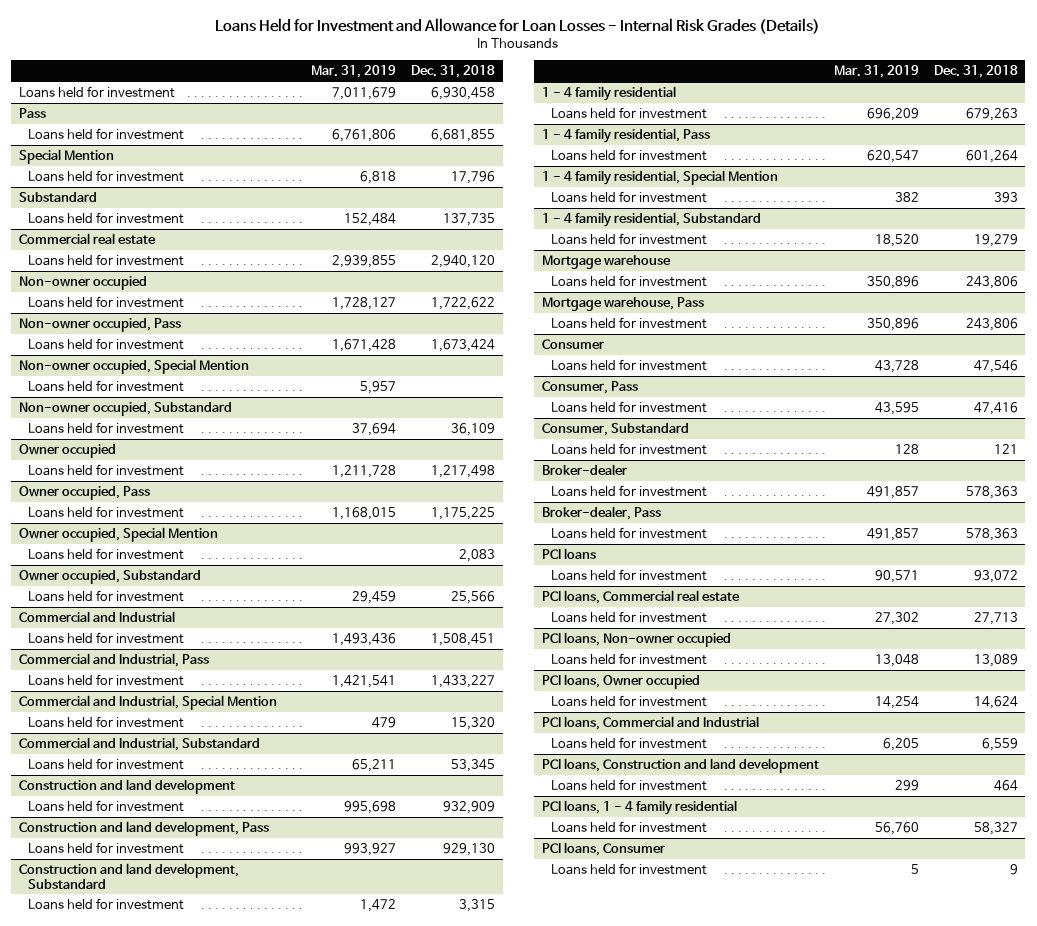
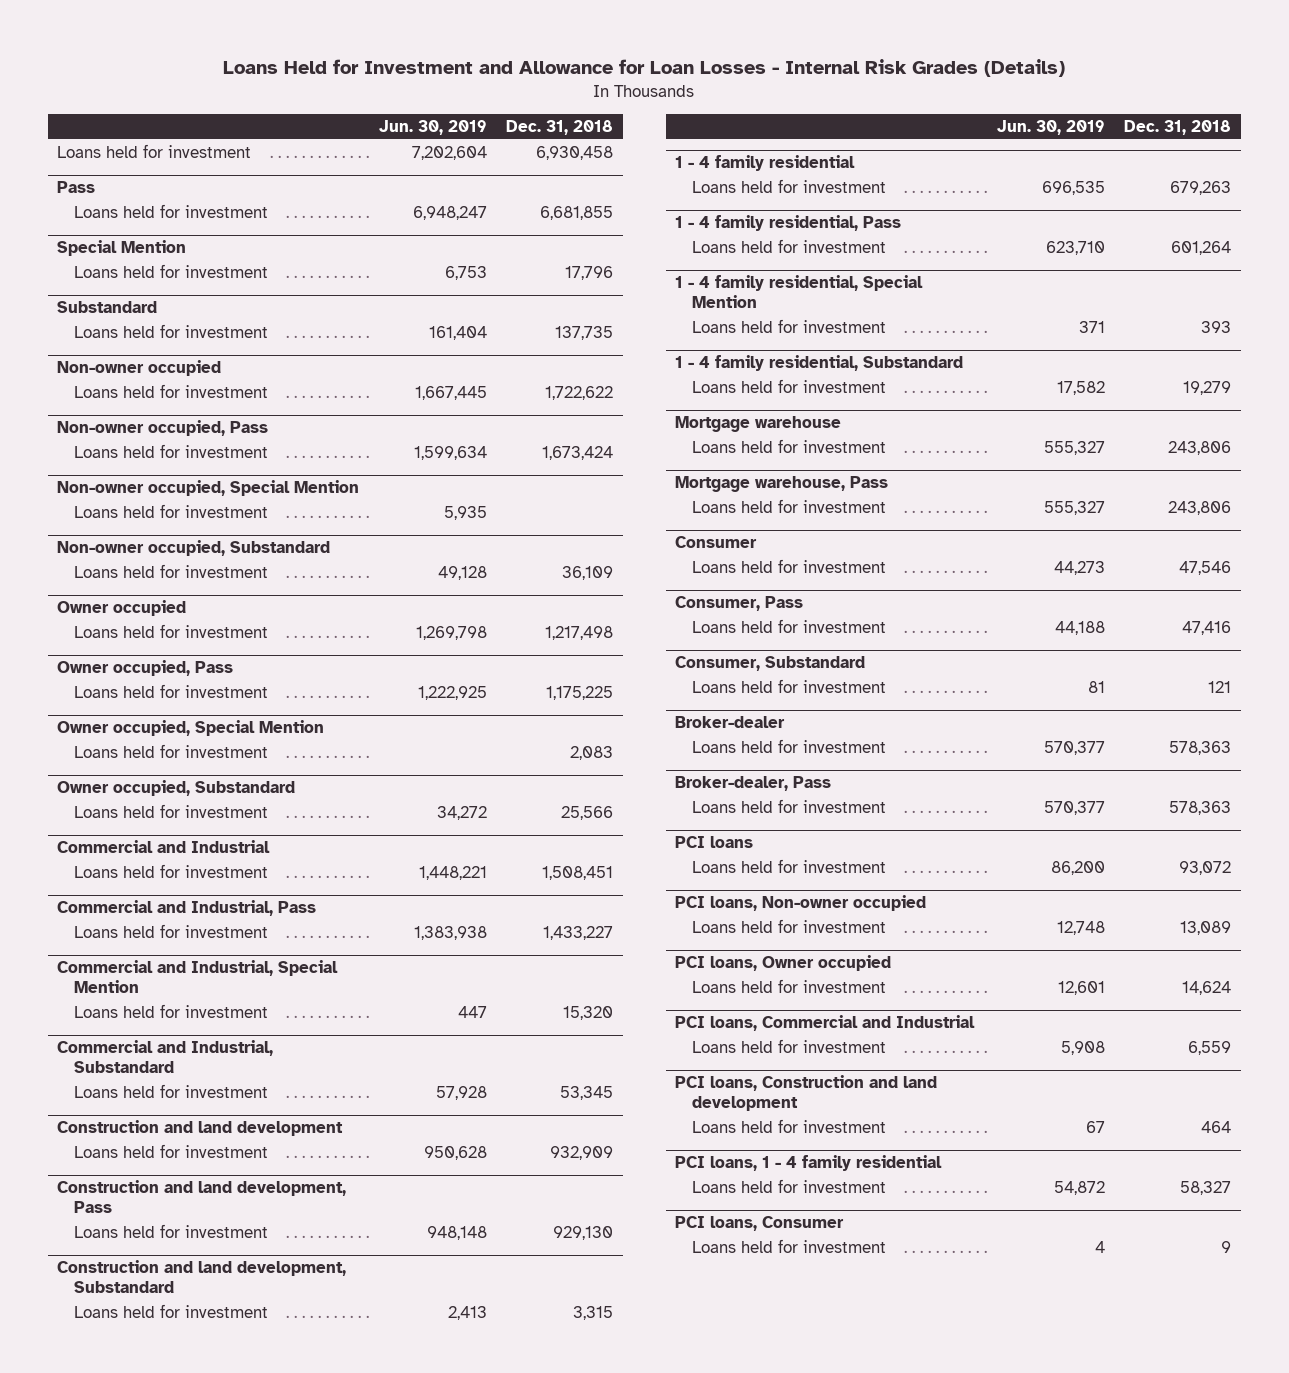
[310,65,396,79] Mar. 31, 2019 -> none
none -> [378,120,487,136] Jun. 30, 2019
[18,232,156,244] Commercial real estate -> none
[28,253,185,266] Loans held for investment -> none
[541,589,740,604] PCI loans, Commercial real estate -> none
[551,610,708,623] Loans held for investment -> none

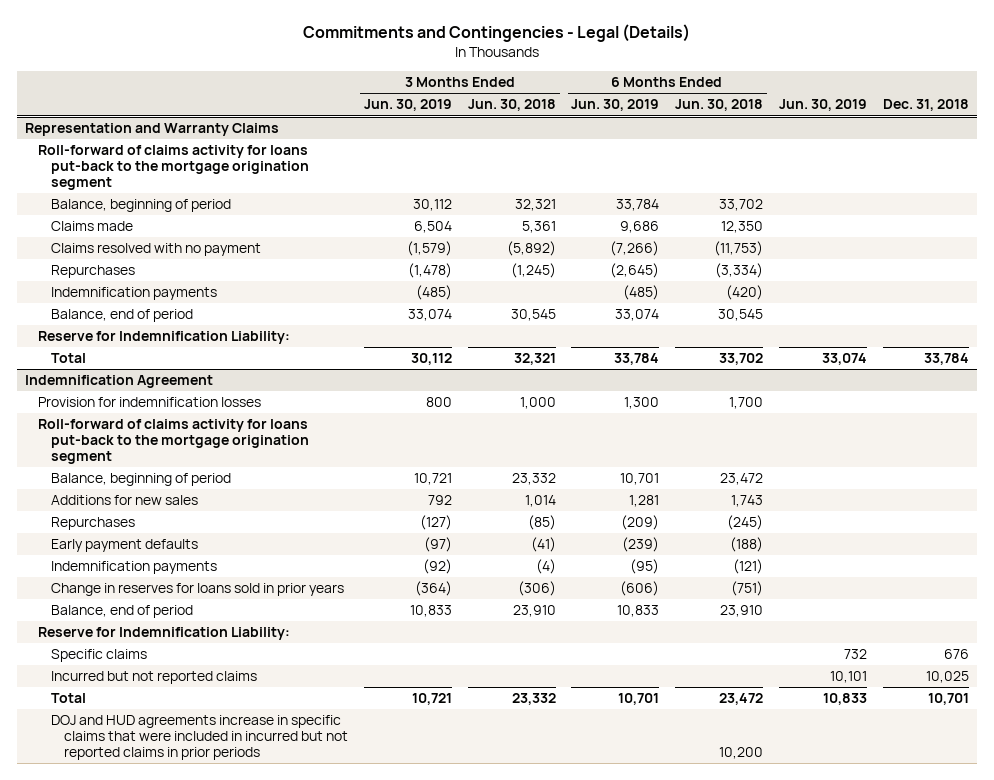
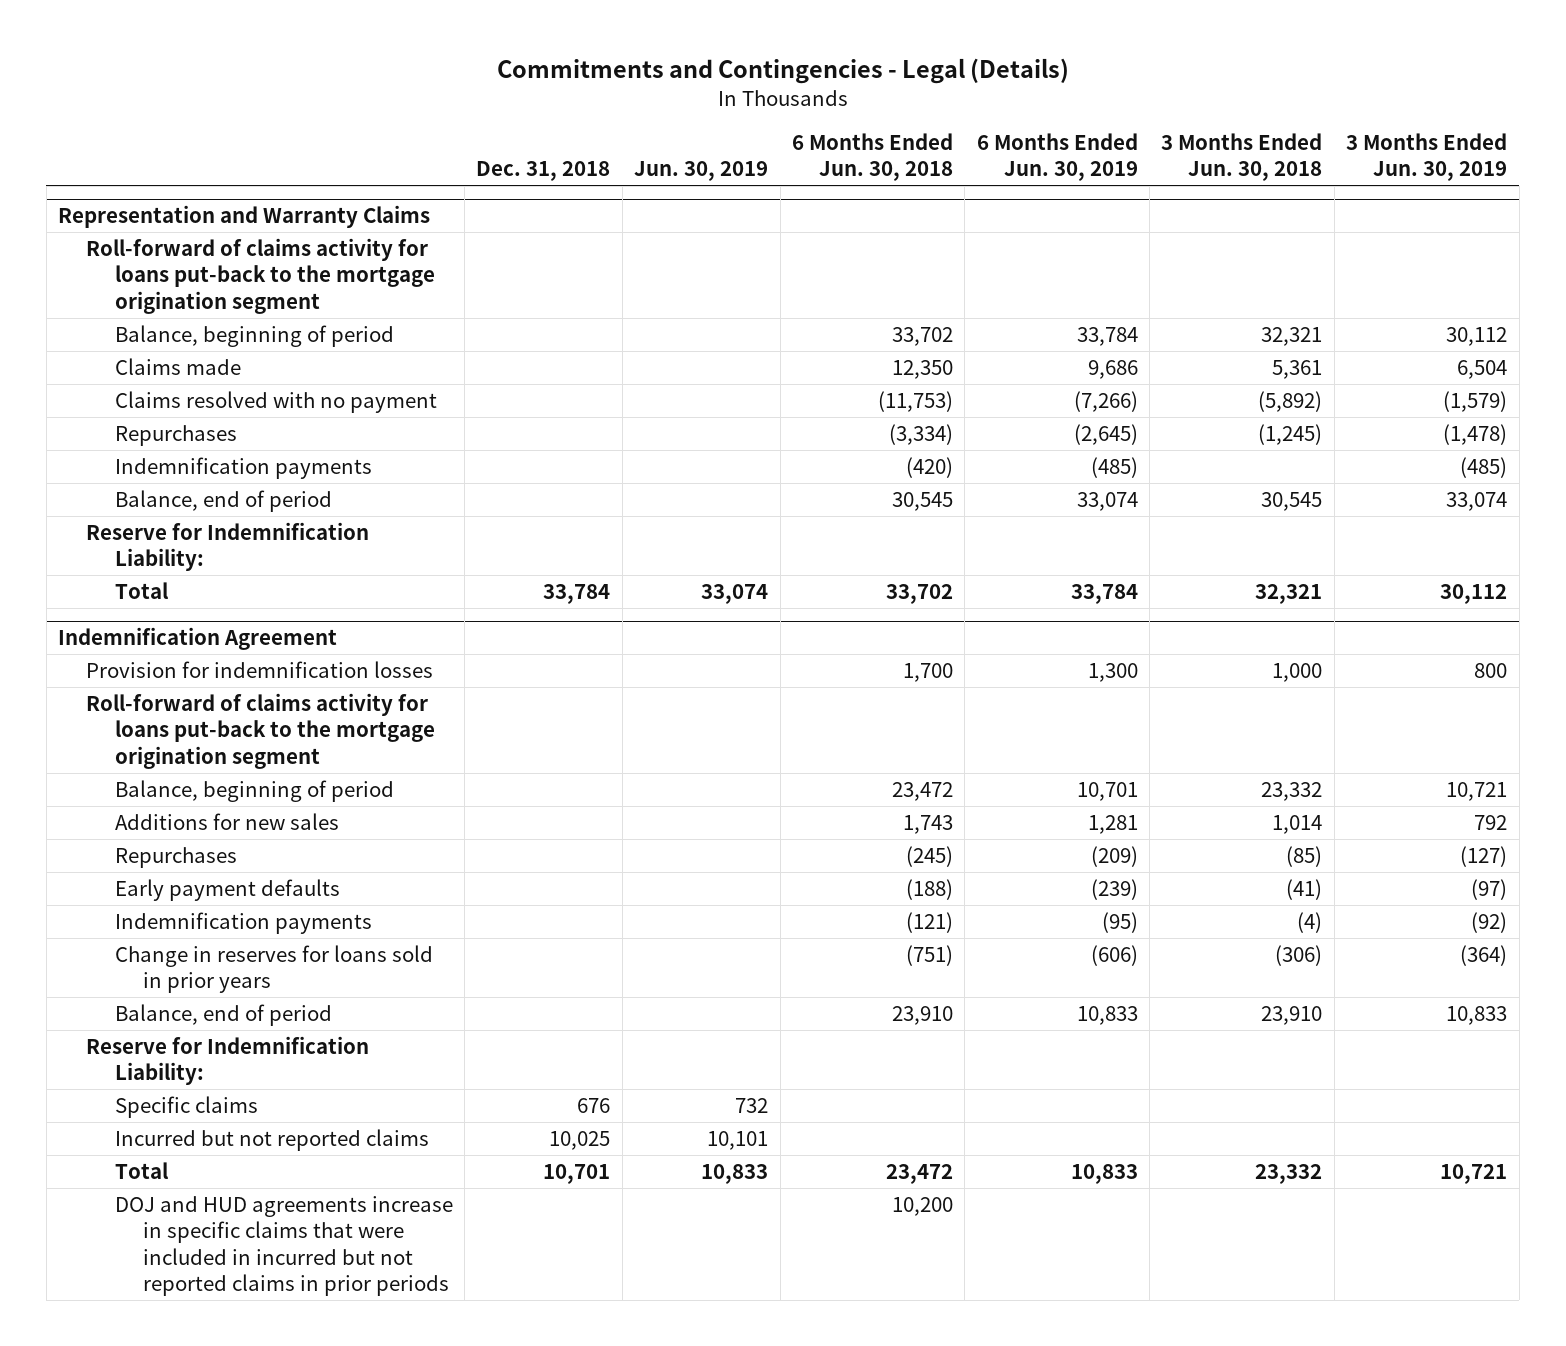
[618,693,660,706] 10,701 -> [1070,1163,1138,1184] 10,833

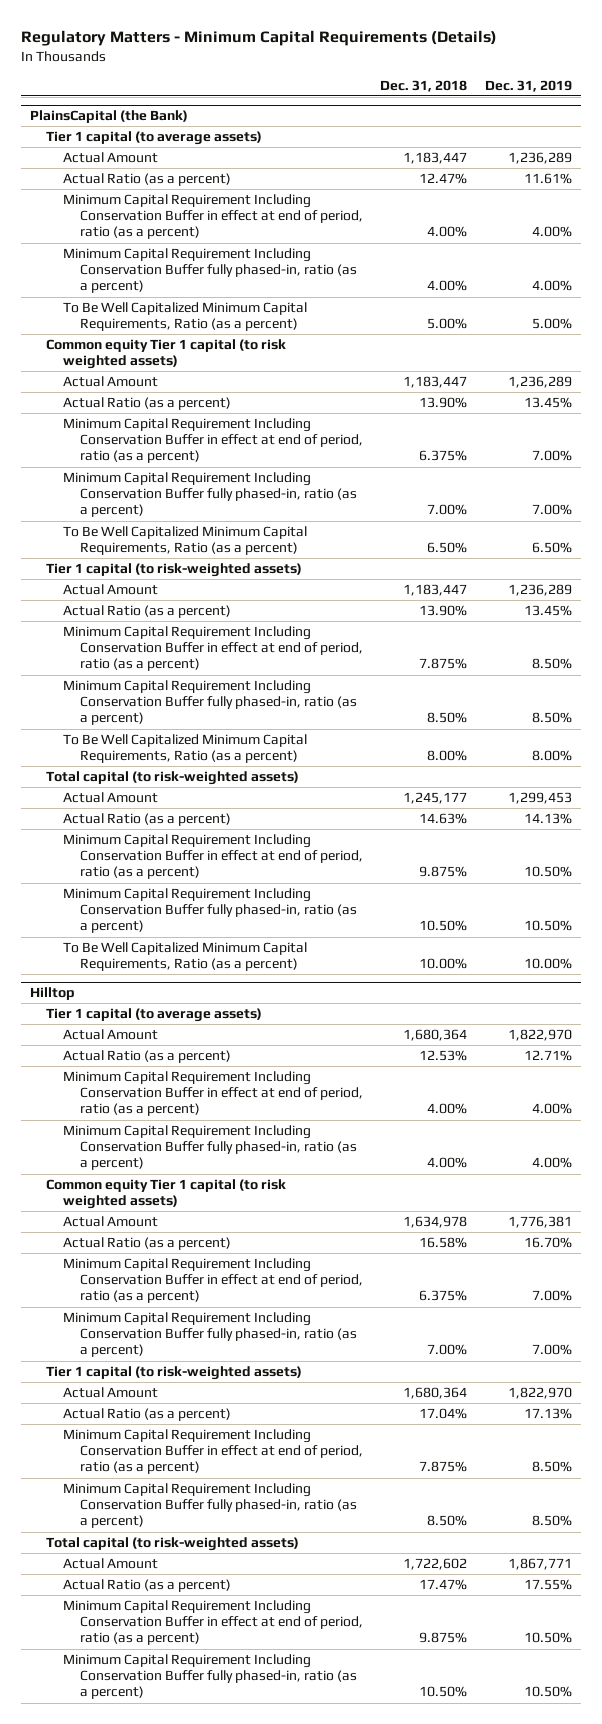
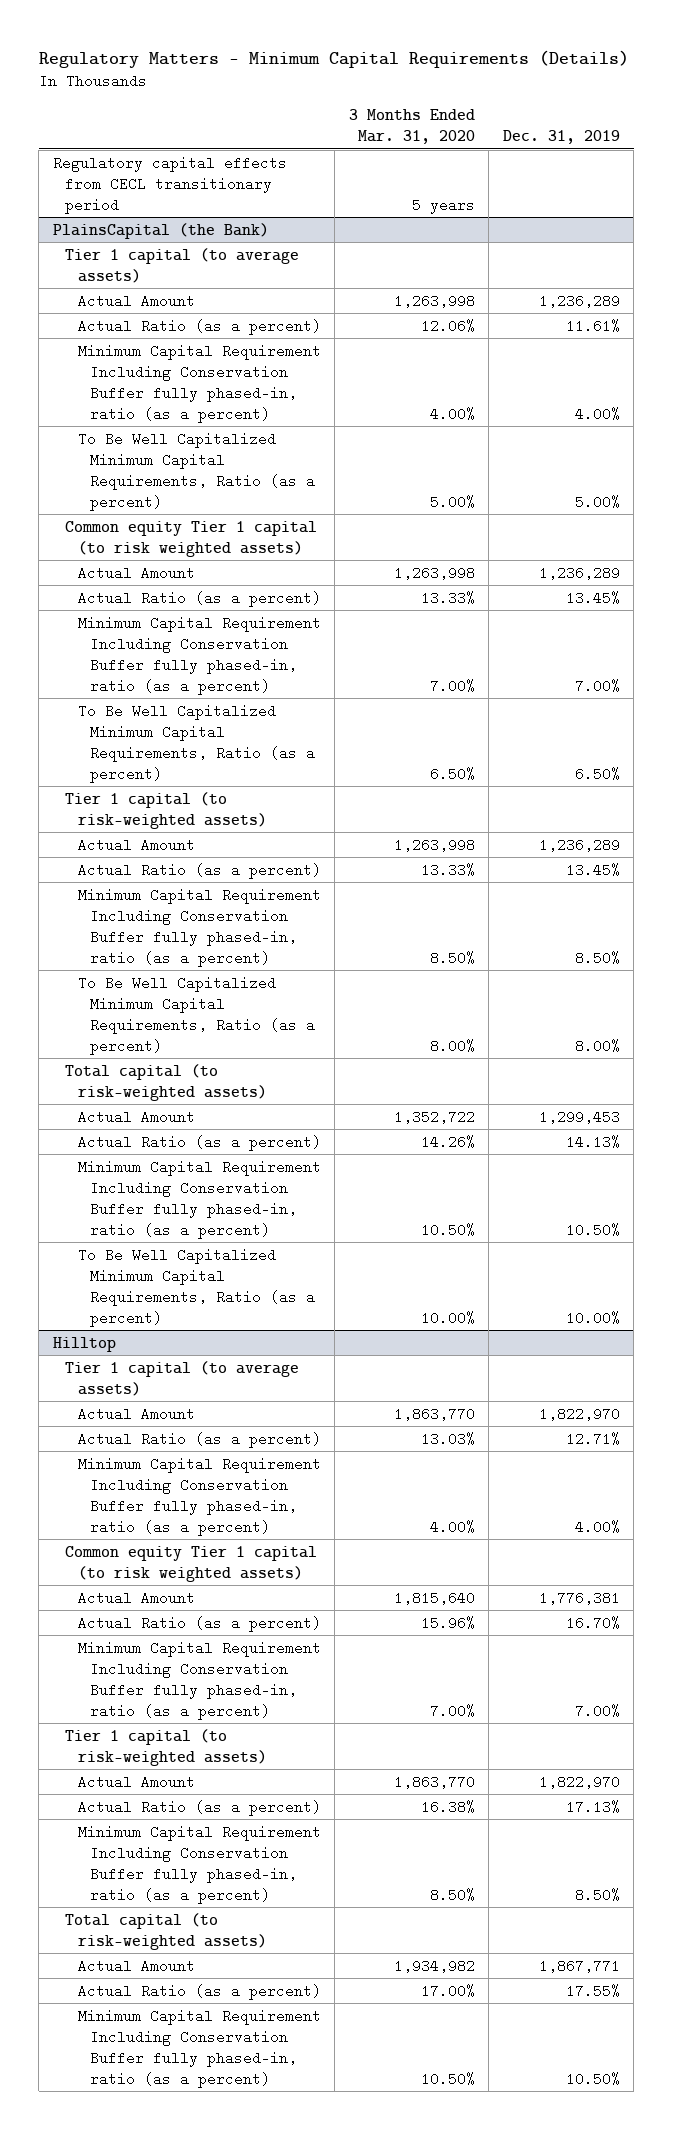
[380,79,468,92] Dec. 31, 2018 -> none
none -> [348,109,475,145] 3 Months Ended Mar. 31, 2020
none -> [52,155,287,214] Regulatory capital effects from CECL transitionary period
[63,194,363,240] Minimum Capital Requirement Including Conservation Buffer in effect at end of period, ratio (as a percent) -> none
[63,418,363,464] Minimum Capital Requirement Including Conservation Buffer in effect at end of period, ratio (as a percent) -> none
[63,626,363,672] Minimum Capital Requirement Including Conservation Buffer in effect at end of period, ratio (as a percent) -> none
[63,834,363,880] Minimum Capital Requirement Including Conservation Buffer in effect at end of period, ratio (as a percent) -> none
[63,1071,363,1117] Minimum Capital Requirement Including Conservation Buffer in effect at end of period, ratio (as a percent) -> none
[63,1258,363,1304] Minimum Capital Requirement Including Conservation Buffer in effect at end of period, ratio (as a percent) -> none
[63,1429,363,1475] Minimum Capital Requirement Including Conservation Buffer in effect at end of period, ratio (as a percent) -> none
[63,1600,363,1646] Minimum Capital Requirement Including Conservation Buffer in effect at end of period, ratio (as a percent) -> none

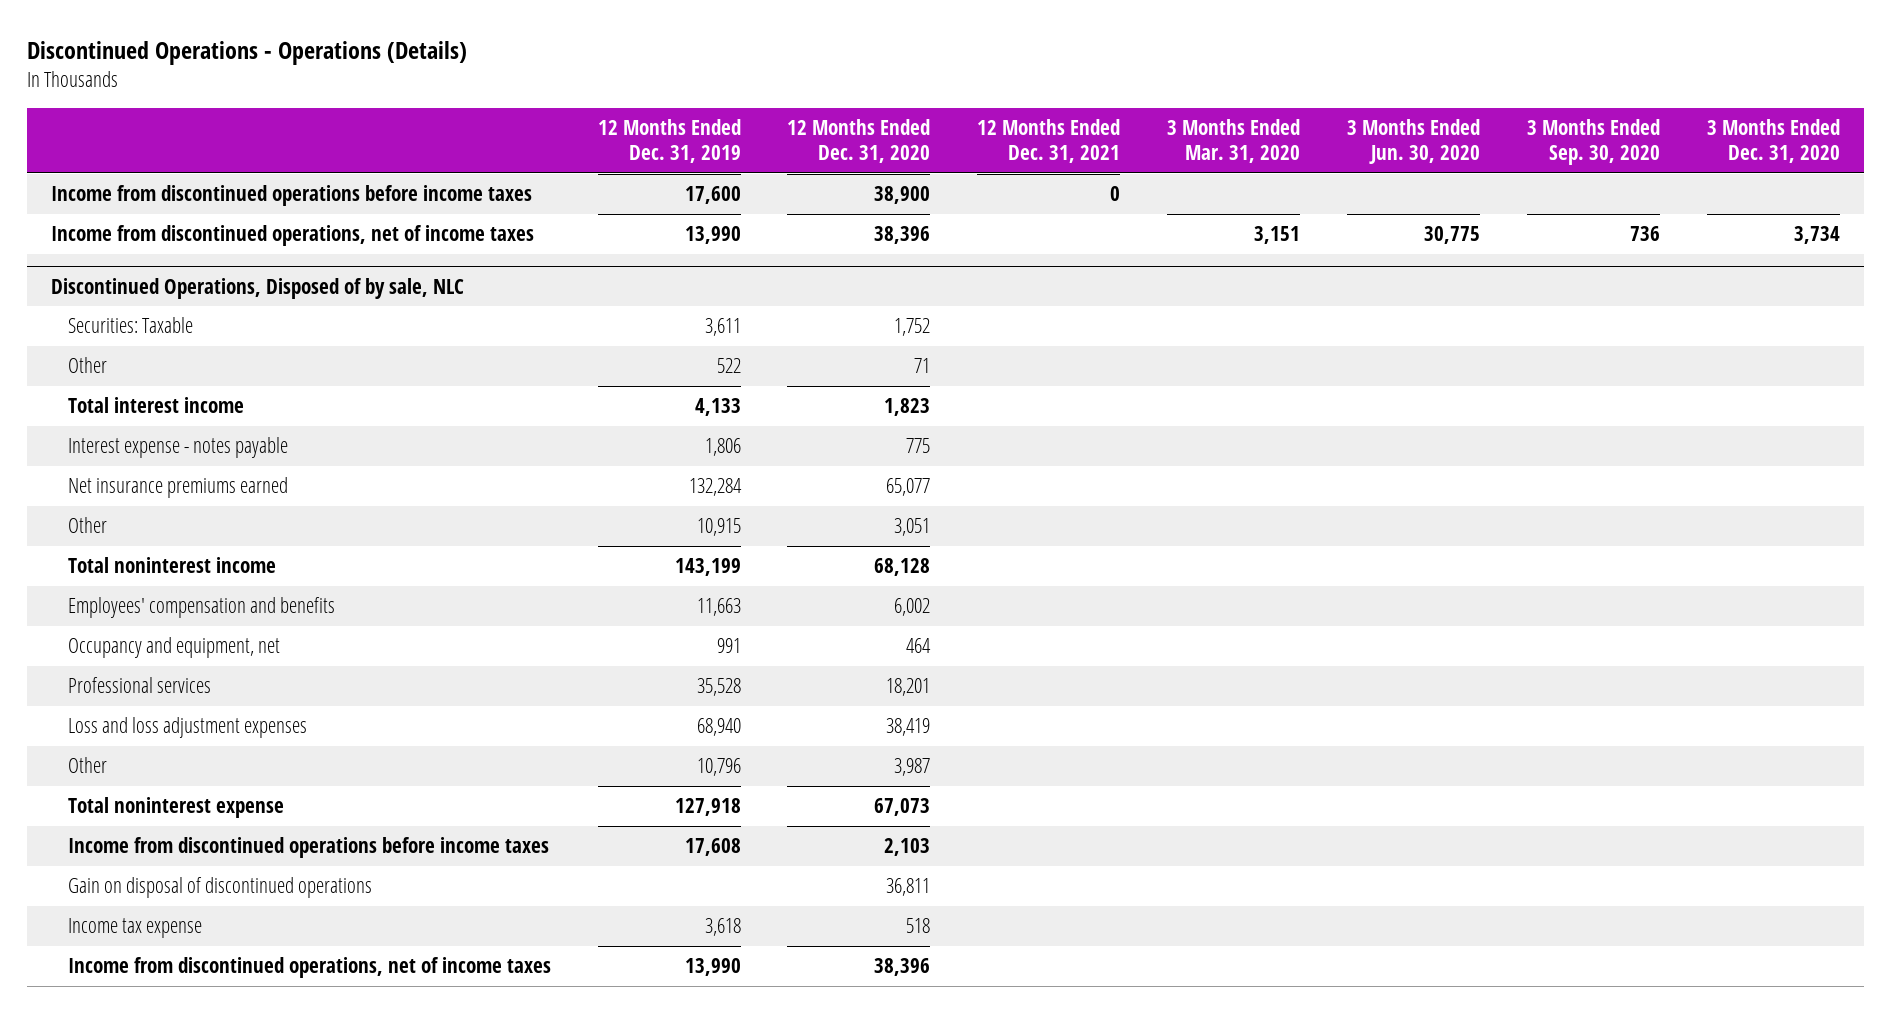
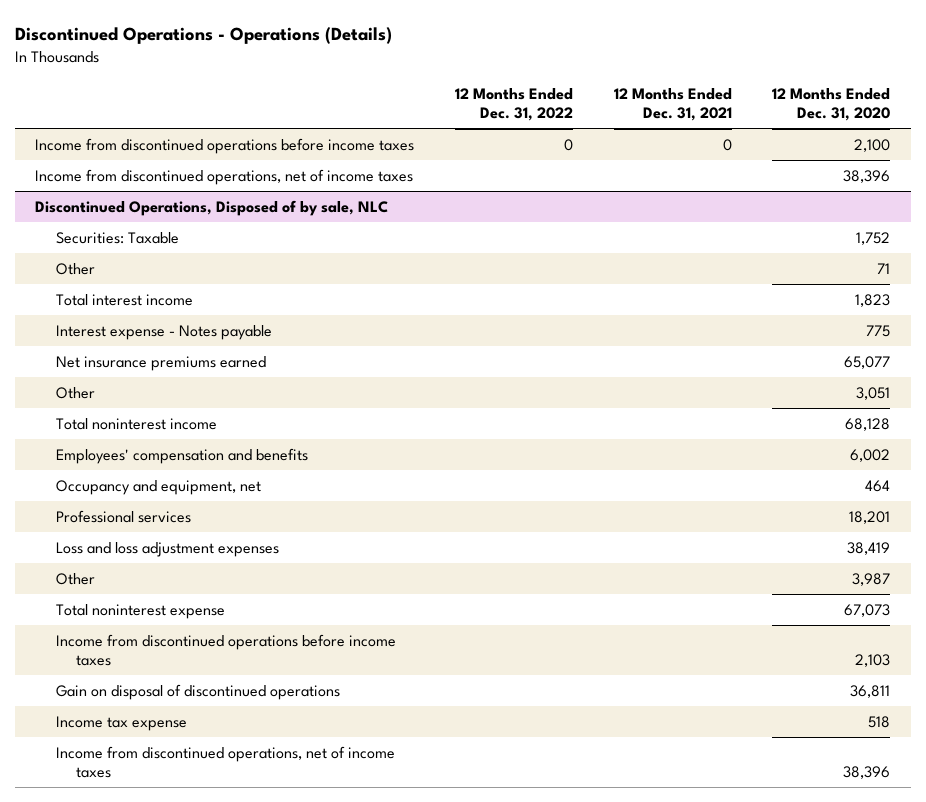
[597,119,741,164] 12 Months Ended Dec. 31, 2019 -> none
[1167,119,1301,164] 3 Months Ended Mar. 31, 2020 -> none
[1347,119,1481,165] 3 Months Ended Jun. 30, 2020 -> none
[1527,119,1661,166] 3 Months Ended Sep. 30, 2020 -> none
[1707,119,1841,164] 3 Months Ended Dec. 31, 2020 -> none
none -> [455,88,574,122] 12 Months Ended Dec. 31, 2022
[874,186,931,205] 38,900 -> [854,138,891,152] 2,100
[67,437,288,459] Interest expense - notes payable -> [55,324,272,340] Interest expense - Notes payable

